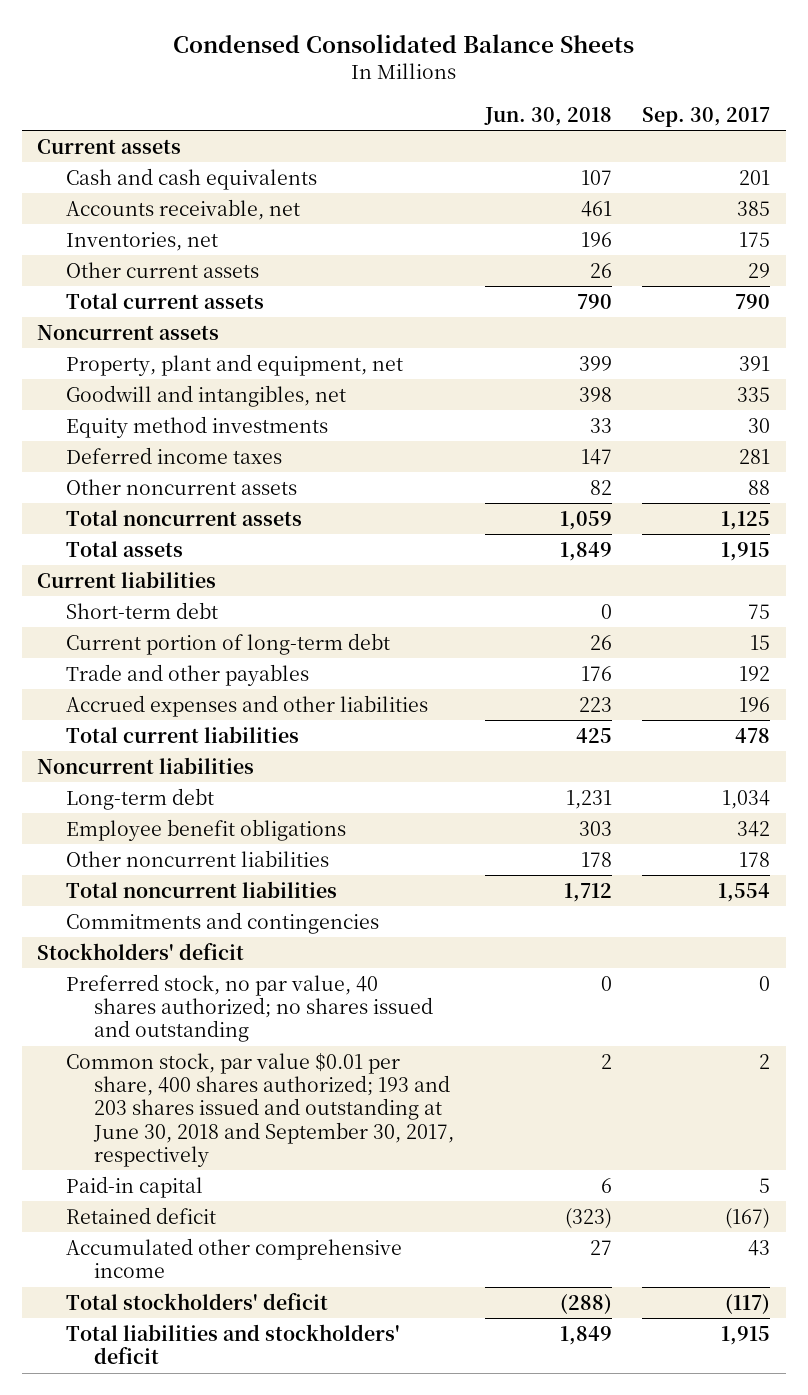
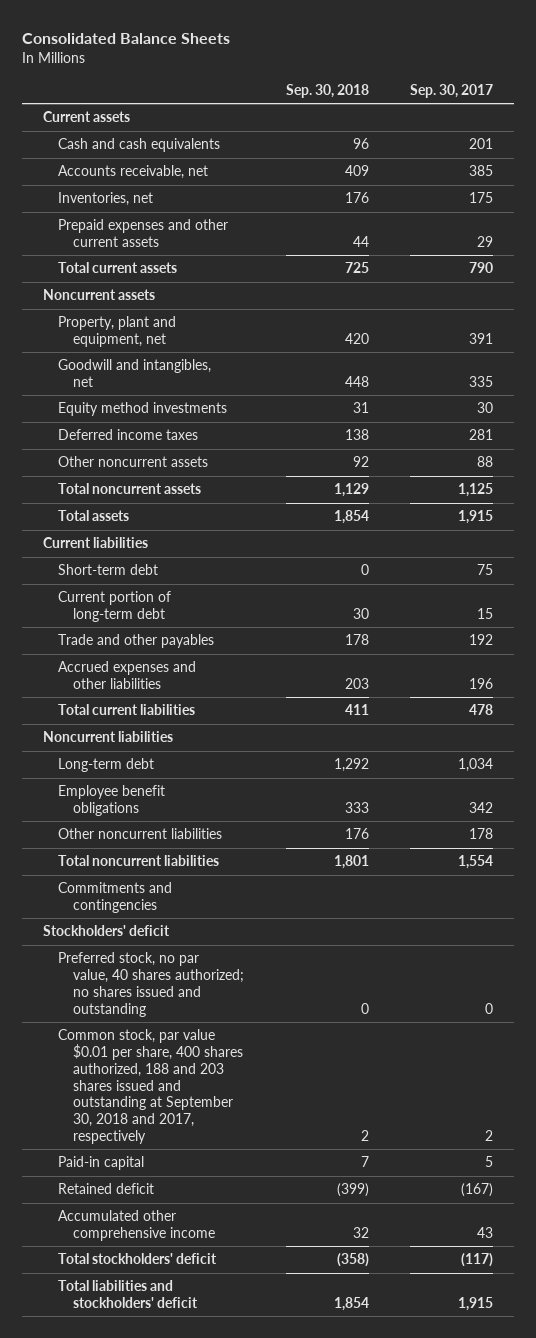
[172,33,634,53] Condensed Consolidated Balance Sheets -> [21,32,230,44] Consolidated Balance Sheets
[483,106,612,126] Jun. 30, 2018 -> none
none -> [285,84,369,99] Sep. 30, 2018
[65,261,259,278] Other current assets -> [57,219,228,248] Prepaid expenses and other current assets
[65,1052,455,1167] Common stock, par value $0.01 per share, 400 shares authorized; 193 and 203 shares issued and outstanding at June 30, 2018 and September 30, 2017, respectively -> [57,1029,244,1144] Common stock, par value $0.01 per share, 400 shares authorized, 188 and 203 shares issued and outstanding at September 30, 2018 and 2017, respectively

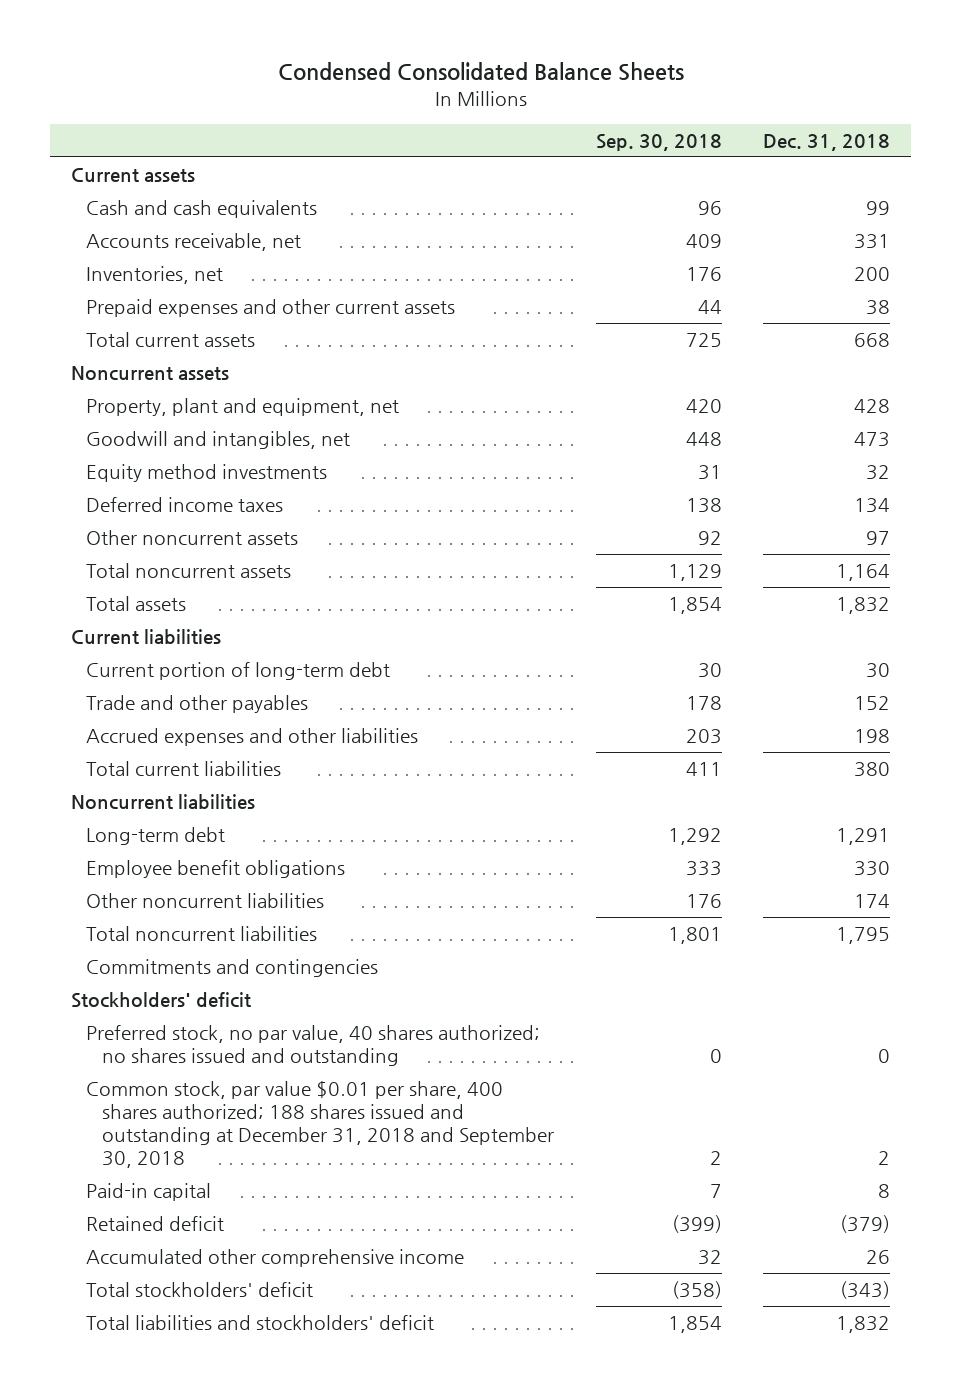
[21,32,230,44] Consolidated Balance Sheets -> [277,62,684,82] Condensed Consolidated Balance Sheets
[410,84,494,99] Sep. 30, 2017 -> none
none -> [763,133,891,151] Dec. 31, 2018
[57,564,158,576] Short-term debt -> none
[57,1029,244,1144] Common stock, par value $0.01 per share, 400 shares authorized, 188 and 203 shares issued and outstanding at September 30, 2018 and 2017, respectively -> [86,1081,554,1168] Common stock, par value $0.01 per share, 400 shares authorized; 188 shares issued and outstanding at December 31, 2018 and September 30, 2018

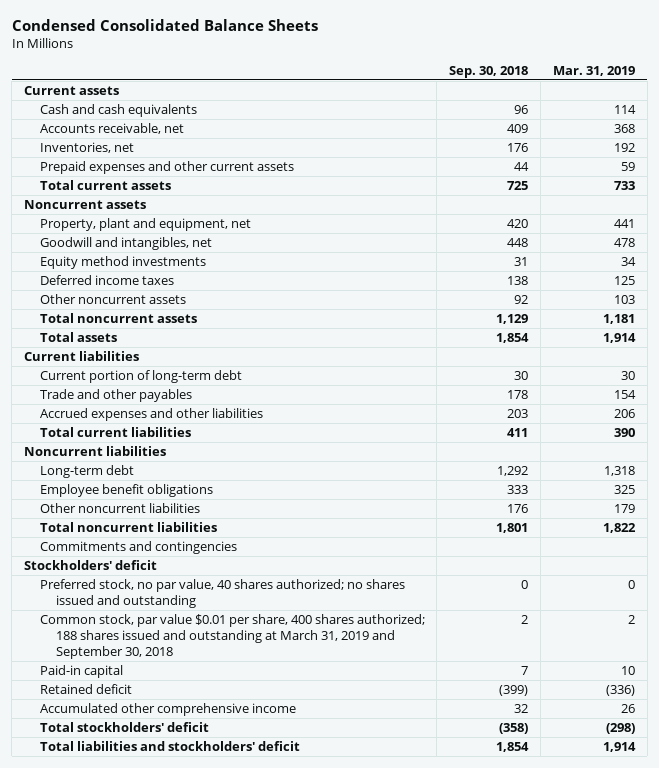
[763,133,891,151] Dec. 31, 2018 -> none
none -> [552,65,635,76] Mar. 31, 2019
[86,1081,554,1168] Common stock, par value $0.01 per share, 400 shares authorized; 188 shares issued and outstanding at December 31, 2018 and September 30, 2018 -> [39,614,425,659] Common stock, par value $0.01 per share, 400 shares authorized; 188 shares issued and outstanding at March 31, 2019 and September 30, 2018

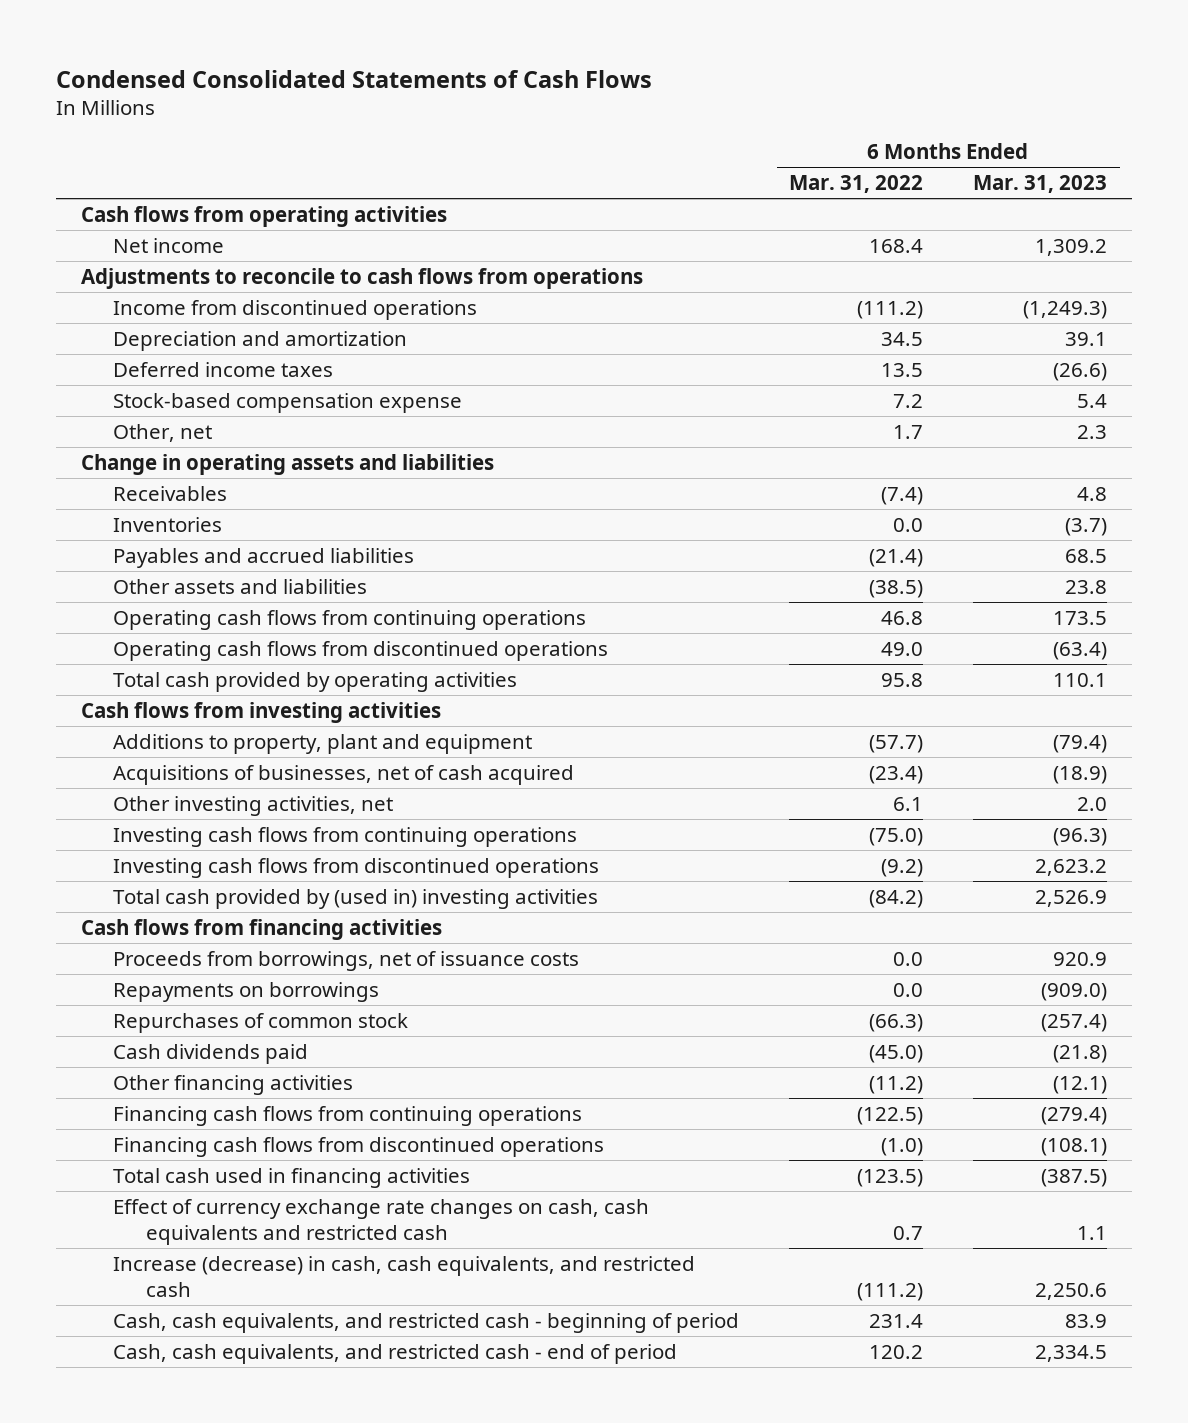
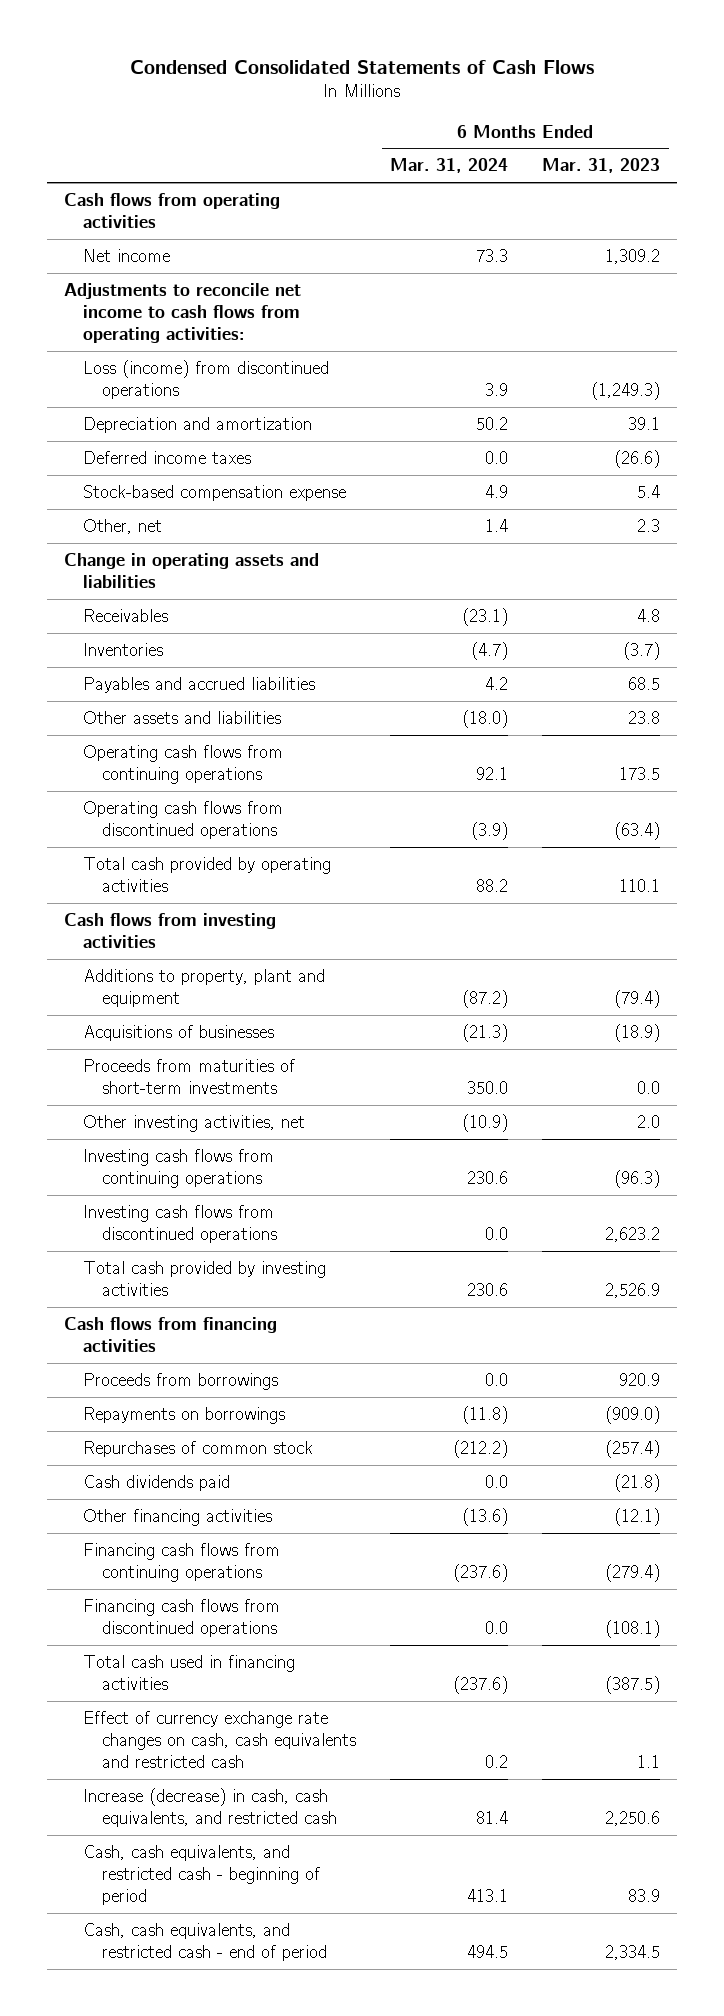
[789,175,924,194] Mar. 31, 2022 -> none
none -> [390,158,509,174] Mar. 31, 2024
[80,268,643,290] Adjustments to reconcile to cash flows from operations -> [63,282,301,344] Adjustments to reconcile net income to cash flows from operating activities:
[113,300,478,321] Income from discontinued operations -> [82,359,329,399] Loss (income) from discontinued operations
[113,765,575,786] Acquisitions of businesses, net of cash acquired -> [82,1024,274,1041] Acquisitions of businesses
none -> [82,1058,295,1094] Proceeds from maturities of short-term investments
[113,889,599,910] Total cash provided by (used in) investing activities -> [82,1260,326,1296] Total cash provided by investing activities
[113,951,580,972] Proceeds from borrowings, net of issuance costs -> [82,1372,278,1390] Proceeds from borrowings

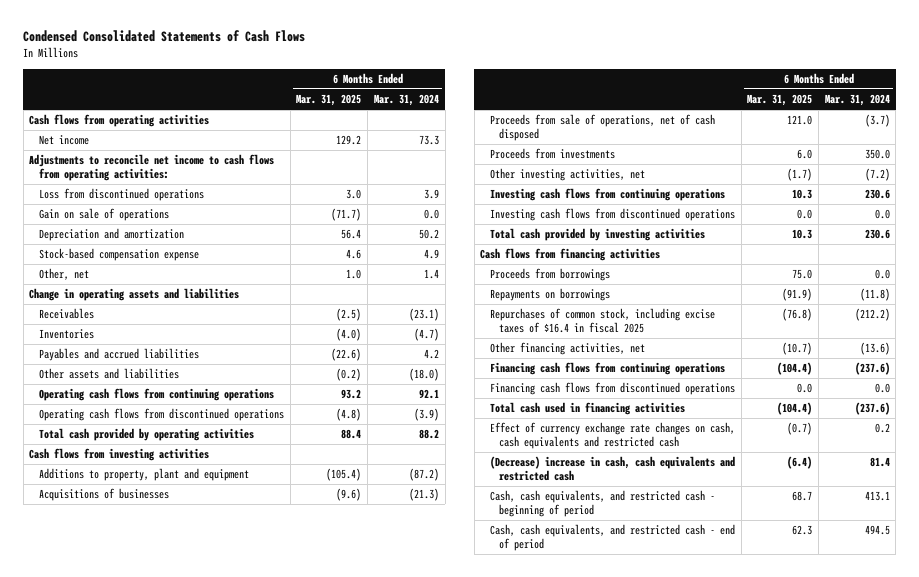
[542,158,661,174] Mar. 31, 2023 -> none
none -> [296,94,362,107] Mar. 31, 2025
[82,359,329,399] Loss (income) from discontinued operations -> [38,188,204,202] Loss from discontinued operations
none -> [38,208,169,222] Gain on sale of operations
[82,450,251,464] Deferred income taxes -> none
[82,1058,295,1094] Proceeds from maturities of short-term investments -> none
none -> [489,114,715,141] Proceeds from sale of operations, net of cash disposed
none -> [489,148,615,160] Proceeds from investments
[462,1113,509,1132] (10.9) -> [864,168,890,182] (7.2)
[82,1474,230,1491] Cash dividends paid -> none
[82,1440,313,1457] Repurchases of common stock -> [489,308,715,333] Repurchases of common stock, including excise taxes of $16.4 in fiscal 2025
[82,1508,272,1526] Other financing activities -> [489,342,645,356] Other financing activities, net
[82,1787,338,1827] Increase (decrease) in cash, cash equivalents, and restricted cash -> [489,456,735,481] (Decrease) increase in cash, cash equivalents and restricted cash

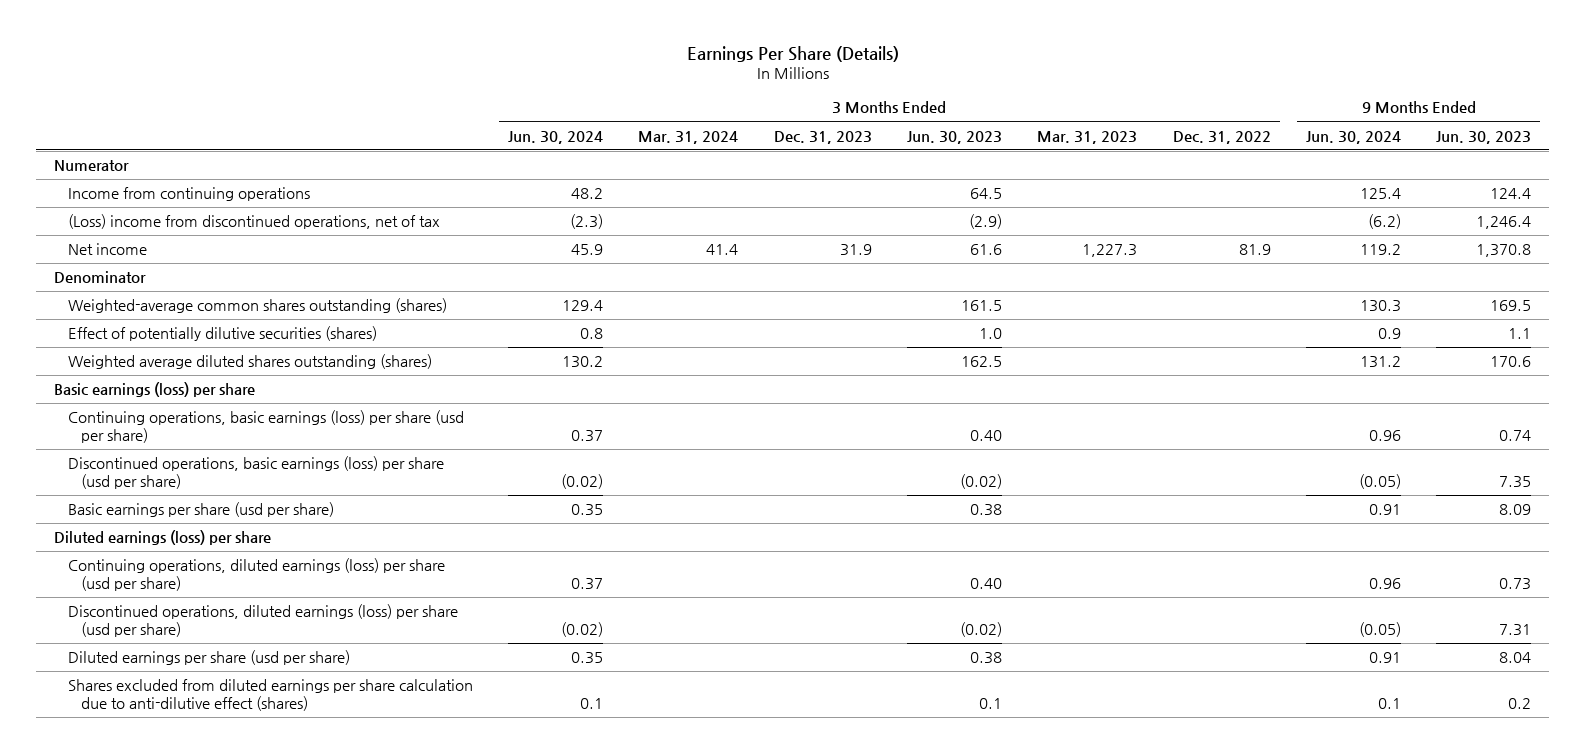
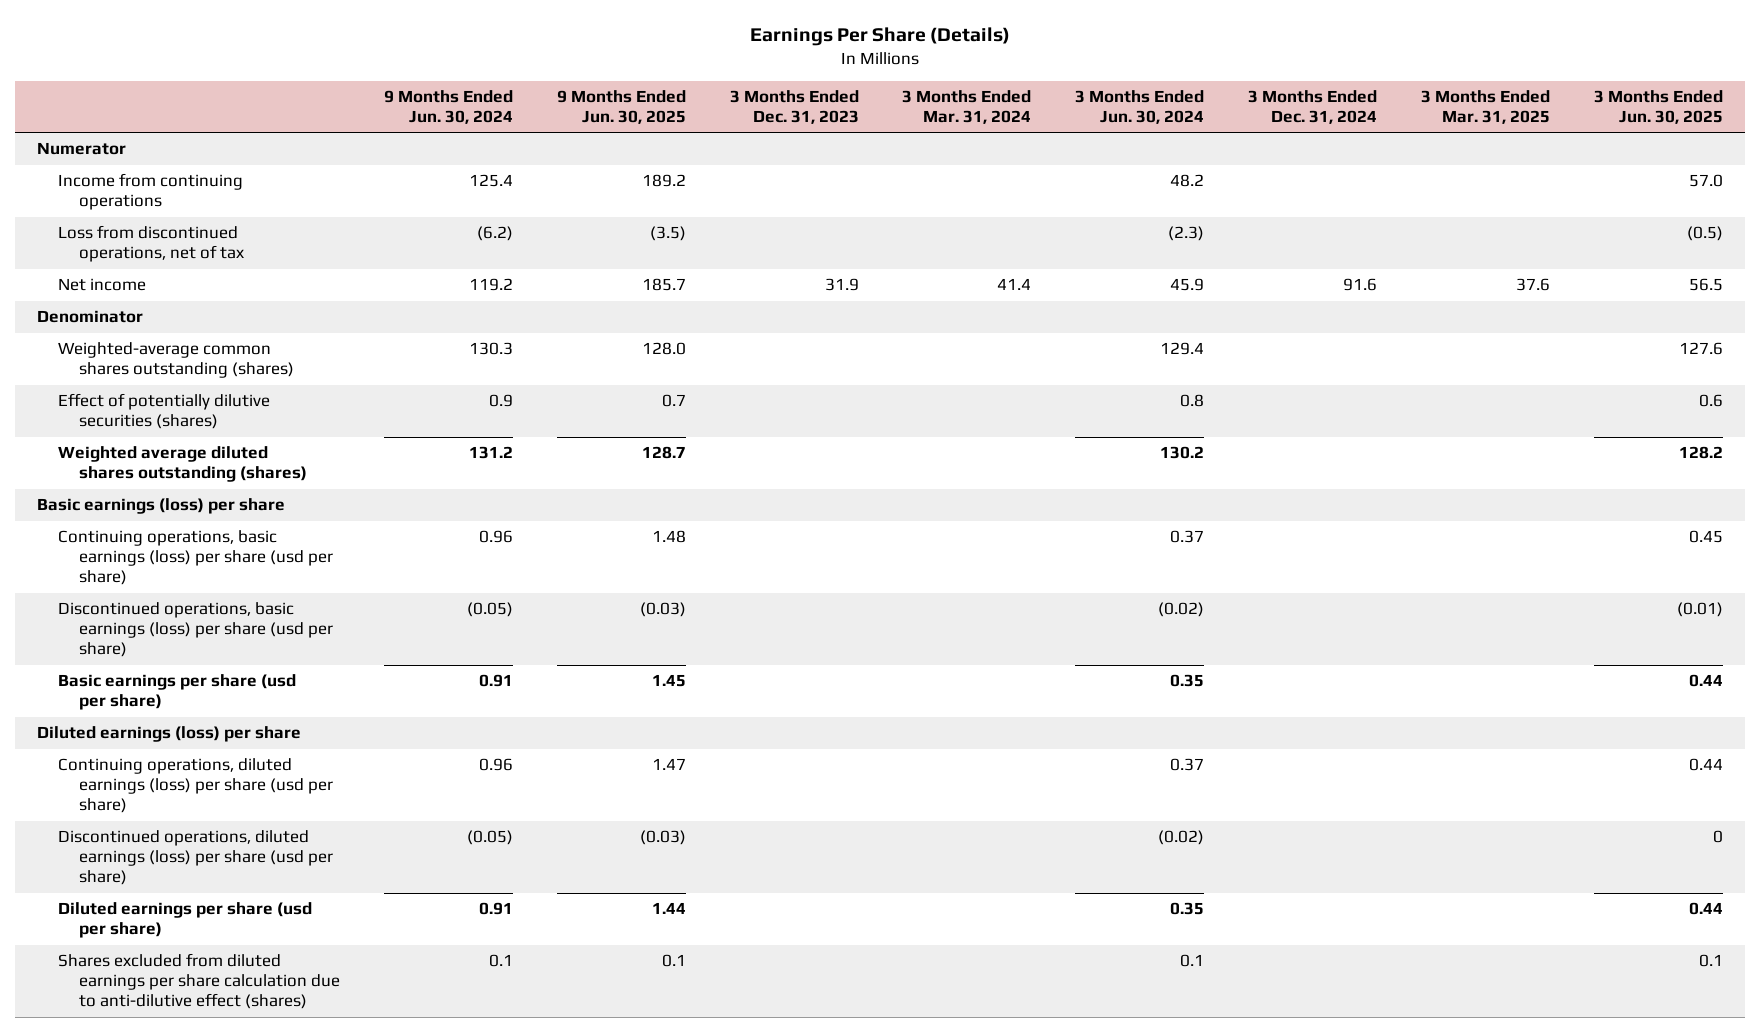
[907,130,1003,144] Jun. 30, 2023 -> none
[1037,130,1138,144] Mar. 31, 2023 -> none
[1172,130,1271,144] Dec. 31, 2022 -> none
[1436,130,1532,144] Jun. 30, 2023 -> none
none -> [556,89,686,125] 9 Months Ended Jun. 30, 2025
none -> [1248,89,1378,125] 3 Months Ended Dec. 31, 2024
none -> [1421,89,1551,125] 3 Months Ended Mar. 31, 2025
none -> [1594,89,1724,125] 3 Months Ended Jun. 30, 2025
[67,214,440,230] (Loss) income from discontinued operations, net of tax -> [57,225,244,263] Loss from discontinued operations, net of tax

